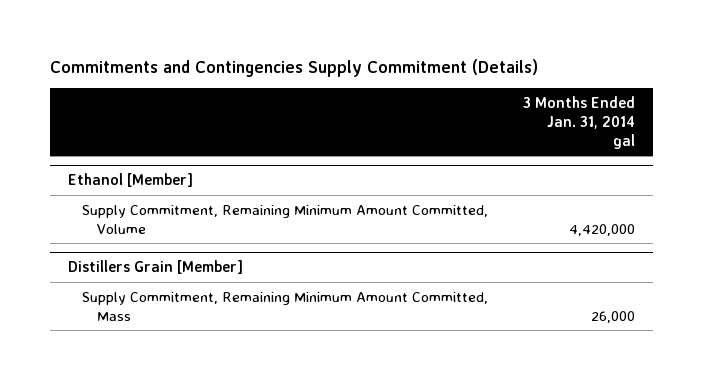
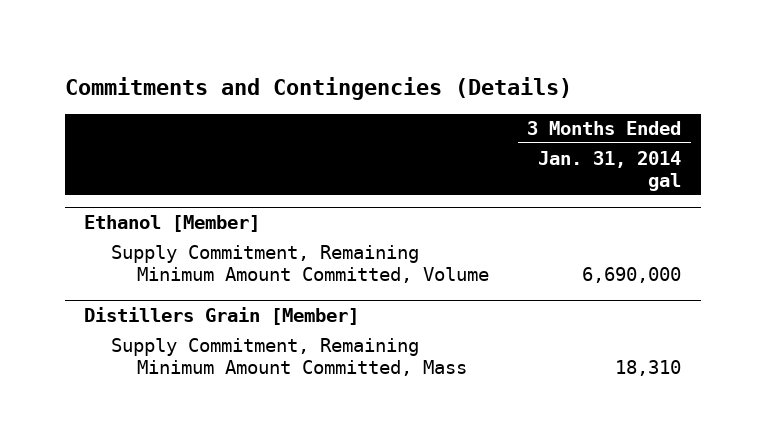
[50,59,539,78] Commitments and Contingencies Supply Commitment (Details) -> [64,76,572,100] Commitments and Contingencies (Details)
[569,223,636,236] 4,420,000 -> [582,267,682,284] 6,690,000
[591,310,636,323] 26,000 -> [615,360,682,377] 18,310

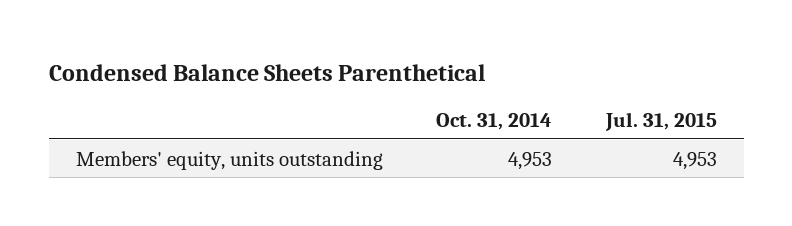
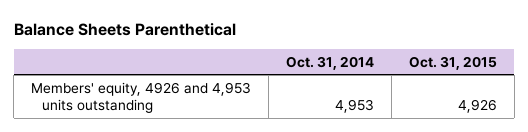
[48,63,485,81] Condensed Balance Sheets Parenthetical -> [13,23,236,37] Balance Sheets Parenthetical
[604,111,717,131] Jul. 31, 2015 -> none
none -> [408,55,497,70] Oct. 31, 2015
[75,150,383,170] Members' equity, units outstanding -> [31,81,252,114] Members' equity, 4926 and 4,953 units outstanding

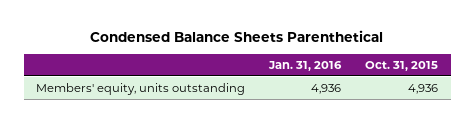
[13,23,236,37] Balance Sheets Parenthetical -> [90,29,384,42] Condensed Balance Sheets Parenthetical
[285,55,374,70] Oct. 31, 2014 -> none
none -> [268,60,343,71] Jan. 31, 2016
[31,81,252,114] Members' equity, 4926 and 4,953 units outstanding -> [35,83,245,96] Members' equity, units outstanding
[457,99,497,114] 4,926 -> [408,84,439,95] 4,936

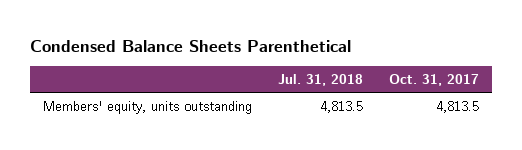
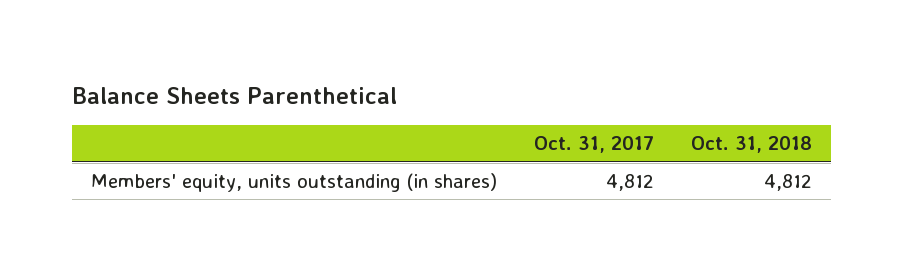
[29,39,351,52] Condensed Balance Sheets Parenthetical -> [72,87,398,105] Balance Sheets Parenthetical
[277,73,363,86] Jul. 31, 2018 -> none
none -> [690,136,812,154] Oct. 31, 2018
[42,101,252,115] Members' equity, units outstanding -> [90,173,497,193] Members' equity, units outstanding (in shares)
[435,101,479,114] 4,813.5 -> [605,174,654,192] 4,812

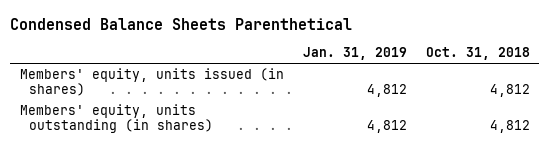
[72,87,398,105] Balance Sheets Parenthetical -> [10,17,353,30] Condensed Balance Sheets Parenthetical
[533,136,654,154] Oct. 31, 2017 -> none
none -> [302,47,407,61] Jan. 31, 2019
none -> [19,68,284,97] Members' equity, units issued (in shares)

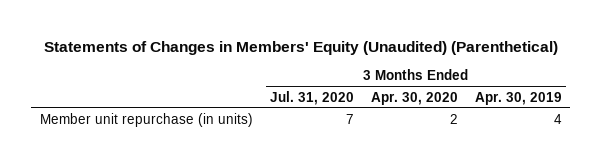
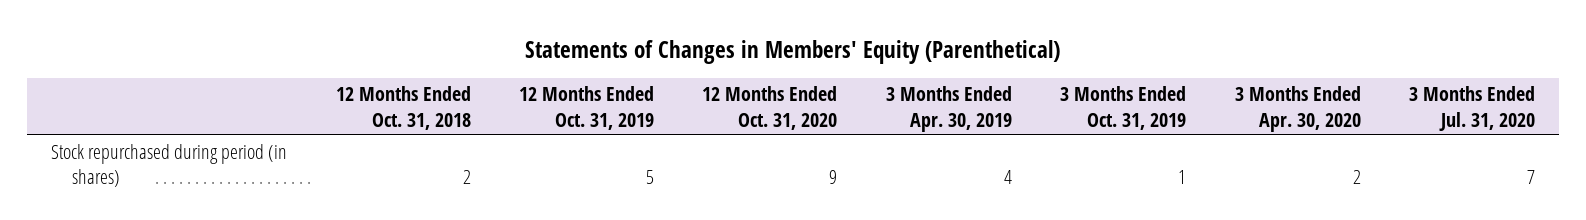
[43,41,558,56] Statements of Changes in Members' Equity (Unaudited) (Parenthetical) -> [525,40,1061,65] Statements of Changes in Members' Equity (Parenthetical)
none -> [335,85,471,130] 12 Months Ended Oct. 31, 2018
none -> [518,85,654,130] 12 Months Ended Oct. 31, 2019
none -> [702,85,838,130] 12 Months Ended Oct. 31, 2020
none -> [1060,85,1187,130] 3 Months Ended Oct. 31, 2019
[39,113,253,128] Member unit repurchase (in units) -> [51,143,288,188] Stock repurchased during period (in shares)

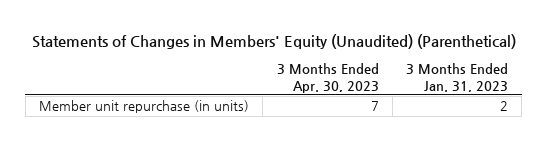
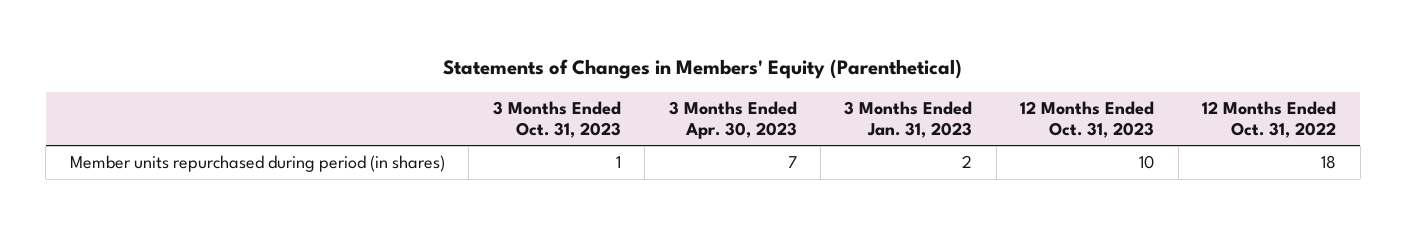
[31,33,516,49] Statements of Changes in Members' Equity (Unaudited) (Parenthetical) -> [443,58,963,79] Statements of Changes in Members' Equity (Parenthetical)
none -> [492,100,621,138] 3 Months Ended Oct. 31, 2023
none -> [1020,100,1155,138] 12 Months Ended Oct. 31, 2023
none -> [1202,100,1337,138] 12 Months Ended Oct. 31, 2022
[39,100,250,114] Member unit repurchase (in units) -> [69,155,445,173] Member units repurchased during period (in shares)

